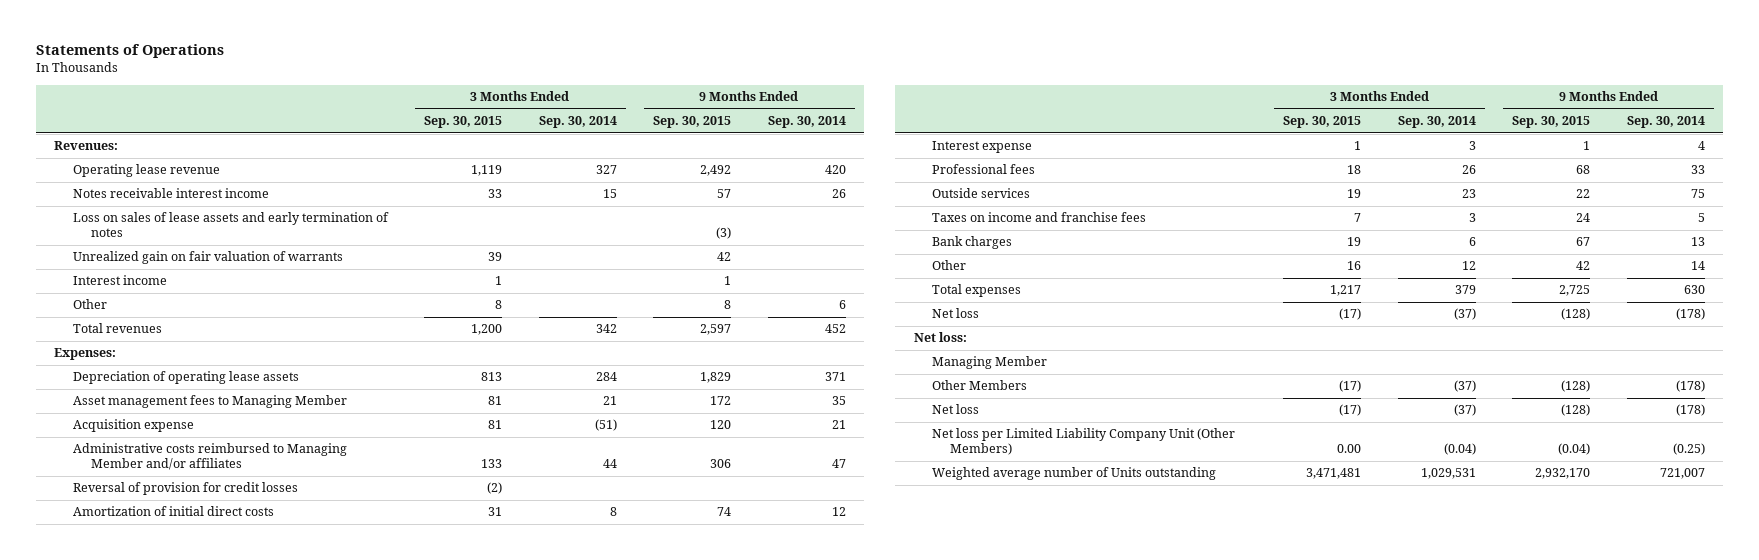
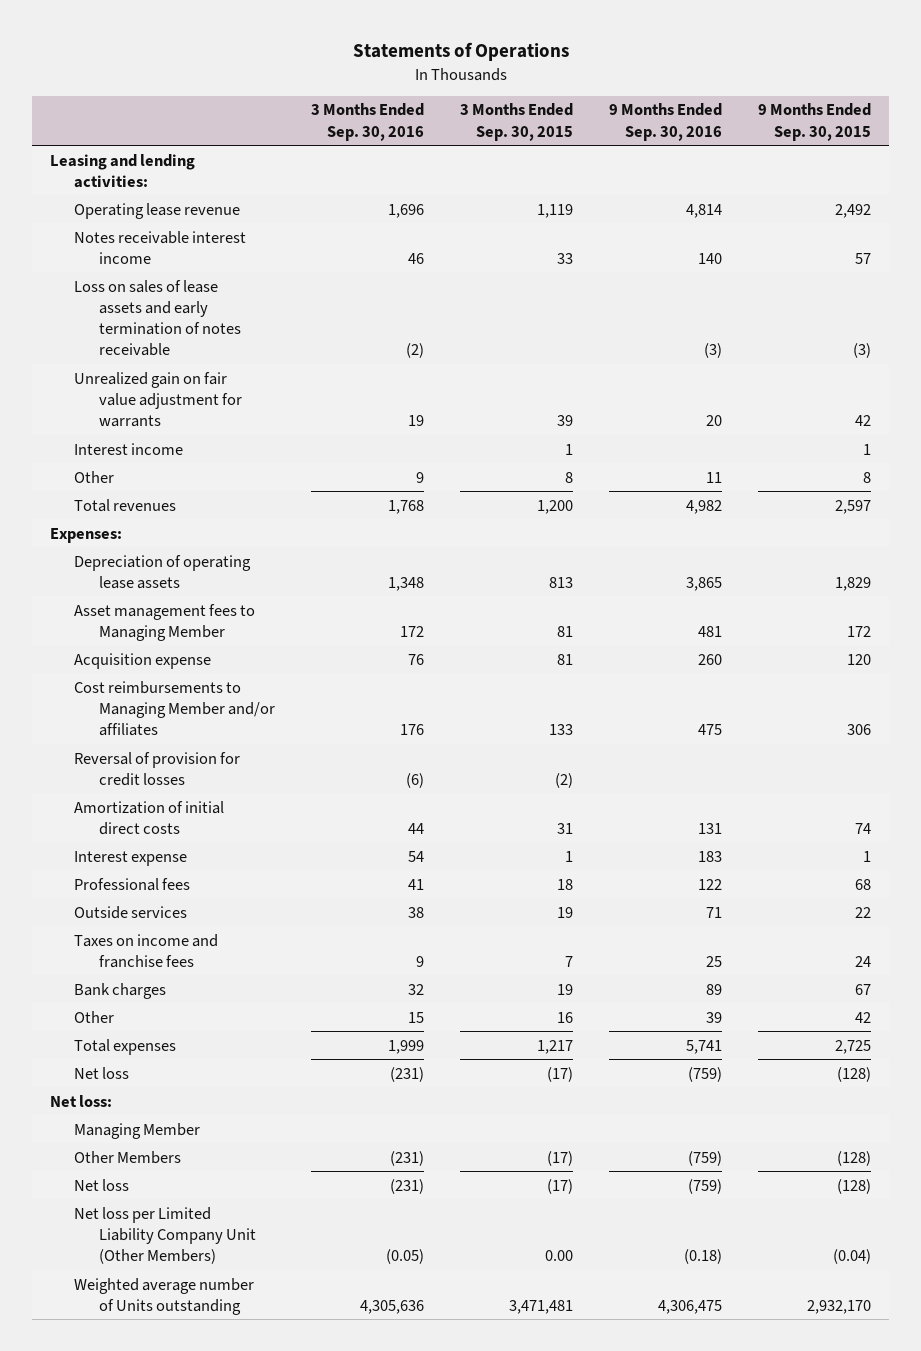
[538,116,617,129] Sep. 30, 2014 -> none
[767,116,846,129] Sep. 30, 2014 -> none
none -> [310,103,424,141] 3 Months Ended Sep. 30, 2016
none -> [608,103,722,141] 9 Months Ended Sep. 30, 2016
[54,141,119,151] Revenues: -> none
none -> [50,153,196,188] Leasing and lending activities:
[72,212,389,238] Loss on sales of lease assets and early termination of notes -> [74,279,241,357] Loss on sales of lease assets and early termination of notes receivable
[72,251,343,265] Unrealized gain on fair valuation of warrants -> [74,371,242,427] Unrealized gain on fair value adjustment for warrants
[72,443,347,471] Administrative costs reimbursed to Managing Member and/or affiliates -> [74,680,275,736] Cost reimbursements to Managing Member and/or affiliates

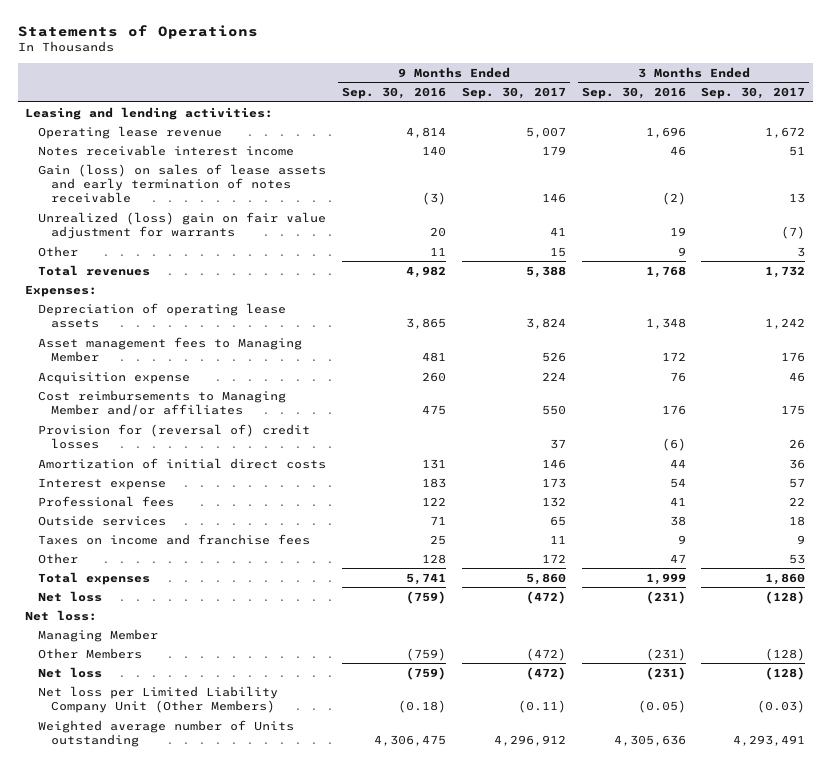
[459,103,573,141] 3 Months Ended Sep. 30, 2015 -> none
[758,103,872,141] 9 Months Ended Sep. 30, 2015 -> none
none -> [461,87,566,100] Sep. 30, 2017
none -> [701,87,806,100] Sep. 30, 2017
[74,442,184,455] Interest income -> none
[74,279,241,357] Loss on sales of lease assets and early termination of notes receivable -> [38,163,327,203] Gain (loss) on sales of lease assets and early termination of notes receivable
[74,371,242,427] Unrealized gain on fair value adjustment for warrants -> [38,211,327,239] Unrealized (loss) gain on fair value adjustment for warrants
[74,751,241,786] Reversal of provision for credit losses -> [38,423,311,449] Provision for (reversal of) credit losses
[74,982,167,999] Bank charges -> none
[407,1011,424,1023] 15 -> [669,553,686,563] 47
[705,1011,722,1023] 39 -> [422,553,447,564] 128

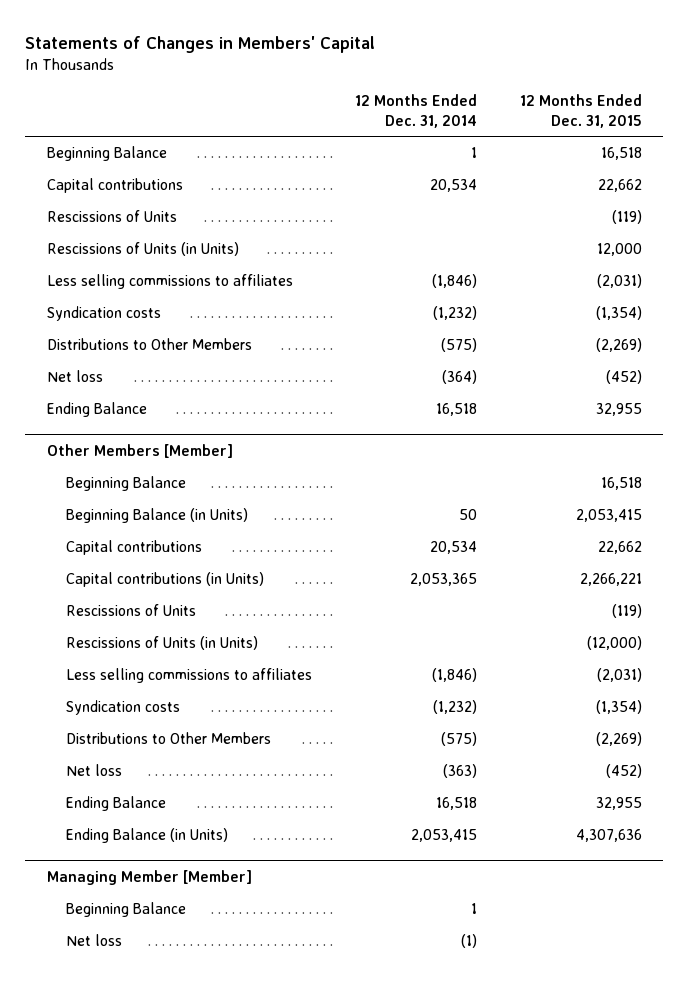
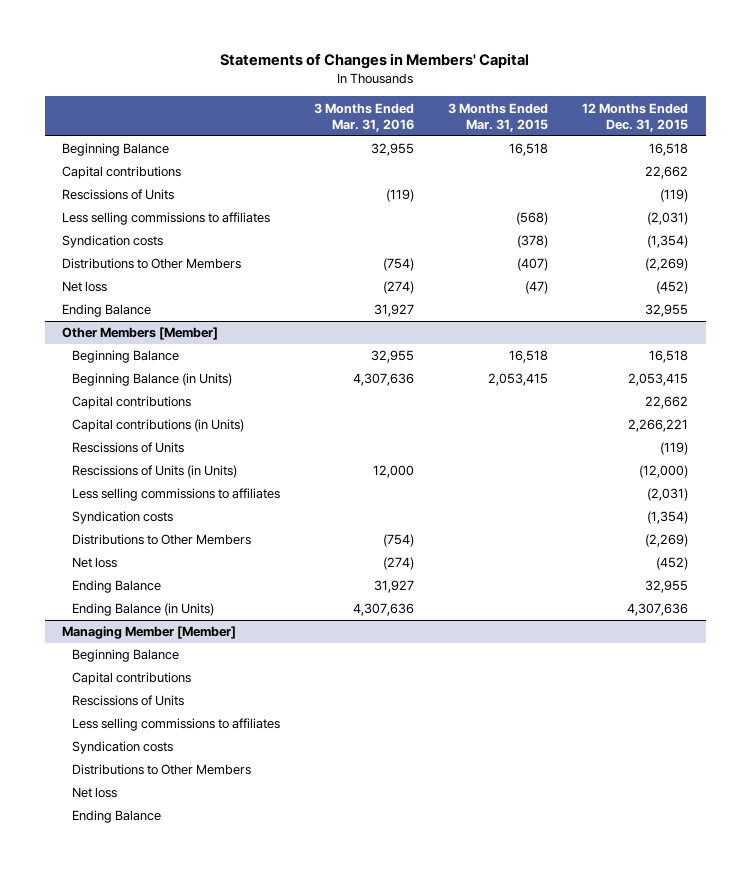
[354,94,477,128] 12 Months Ended Dec. 31, 2014 -> none
none -> [314,102,415,133] 3 Months Ended Mar. 31, 2016
none -> [448,102,549,133] 3 Months Ended Mar. 31, 2015
[46,242,239,257] Rescissions of Units (in Units) -> none
none -> [71,672,191,686] Capital contributions
none -> [71,695,184,707] Rescissions of Units
none -> [71,718,280,732] Less selling commissions to affiliates
none -> [71,741,173,755] Syndication costs
none -> [71,764,251,776] Distributions to Other Members
none -> [71,810,161,824] Ending Balance

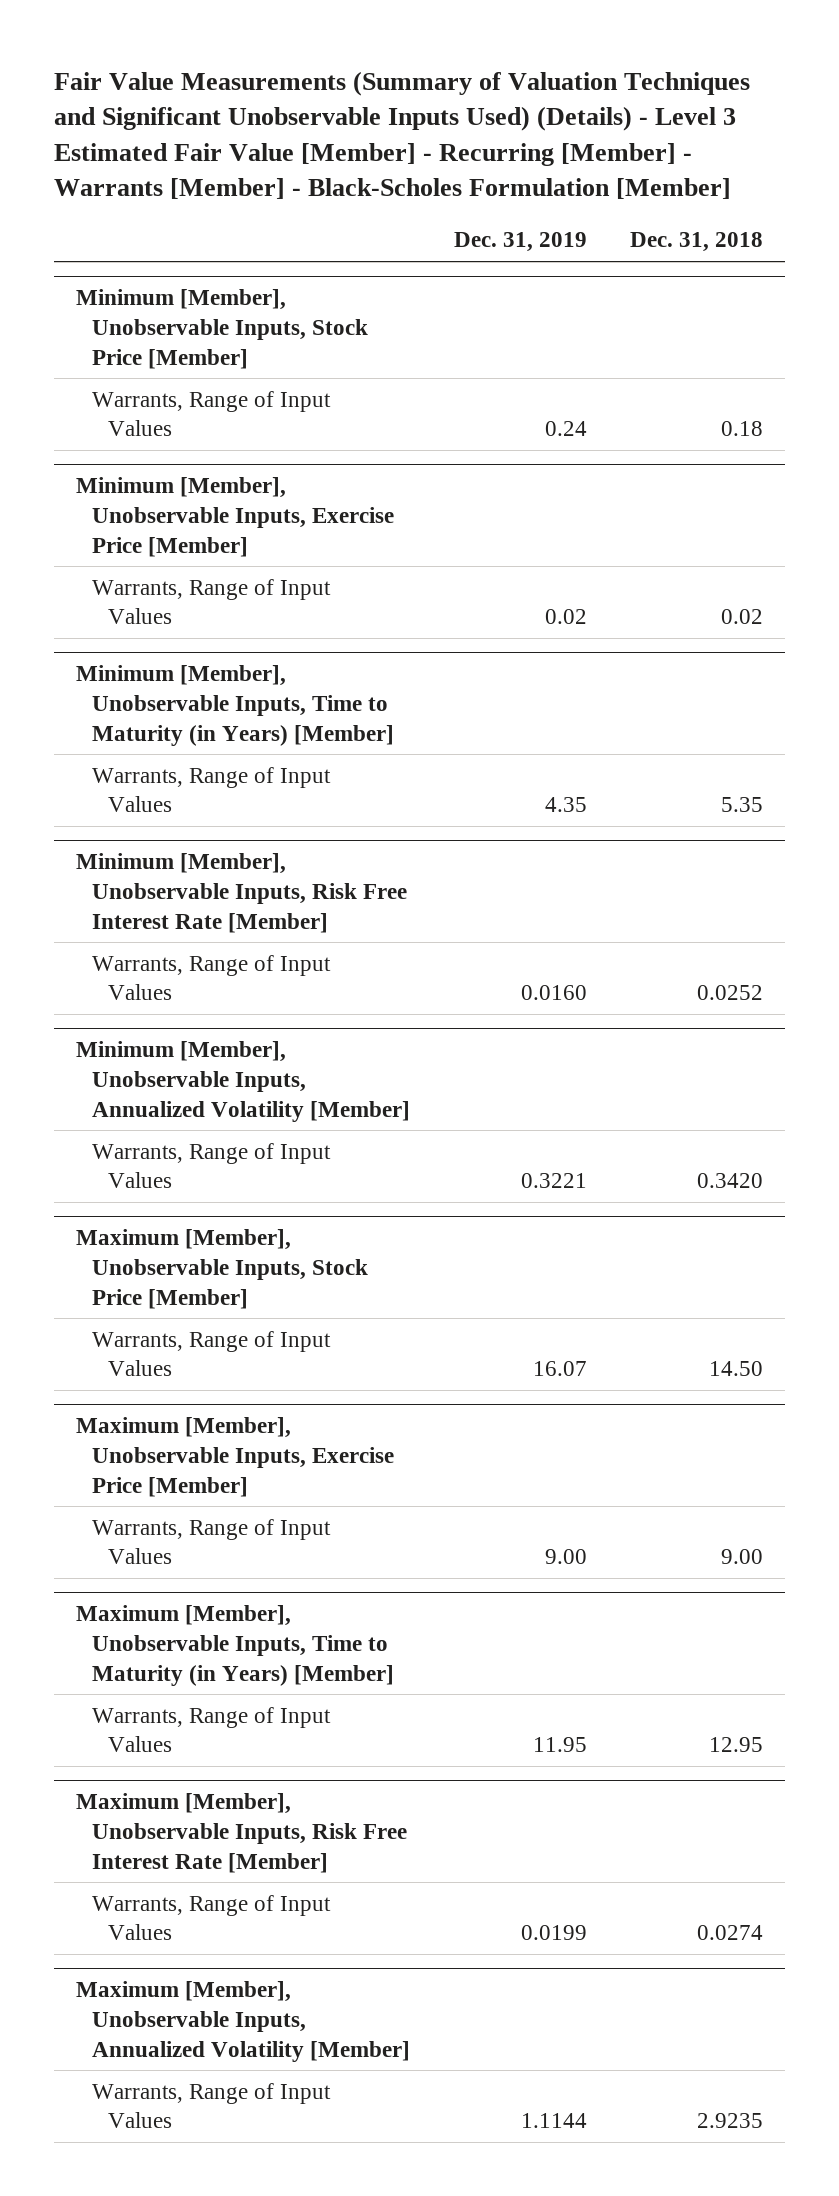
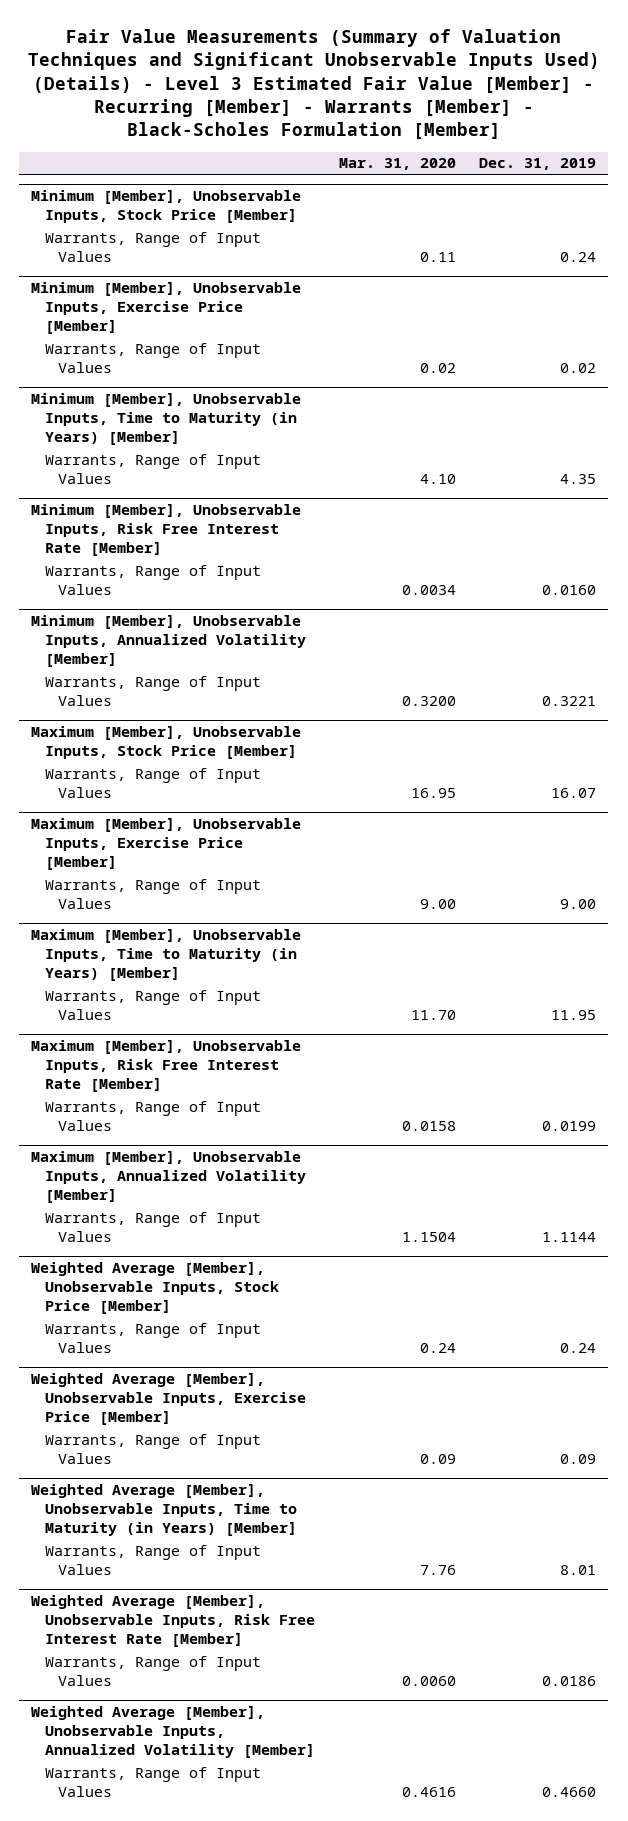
[629,232,763,253] Dec. 31, 2018 -> none
none -> [338,158,456,171] Mar. 31, 2020
none -> [31,1262,279,1314] Weighted Average [Member], Unobservable Inputs, Stock Price [Member]
none -> [44,1322,261,1353] Warrants, Range of Input Values
none -> [31,1373,306,1425] Weighted Average [Member], Unobservable Inputs, Exercise Price [Member]
none -> [44,1433,261,1464] Warrants, Range of Input Values
none -> [31,1484,297,1536] Weighted Average [Member], Unobservable Inputs, Time to Maturity (in Years) [Member]
none -> [44,1544,261,1575] Warrants, Range of Input Values
none -> [31,1595,315,1647] Weighted Average [Member], Unobservable Inputs, Risk Free Interest Rate [Member]
none -> [44,1655,261,1686] Warrants, Range of Input Values
none -> [31,1706,315,1758] Weighted Average [Member], Unobservable Inputs, Annualized Volatility [Member]
none -> [44,1766,261,1797] Warrants, Range of Input Values

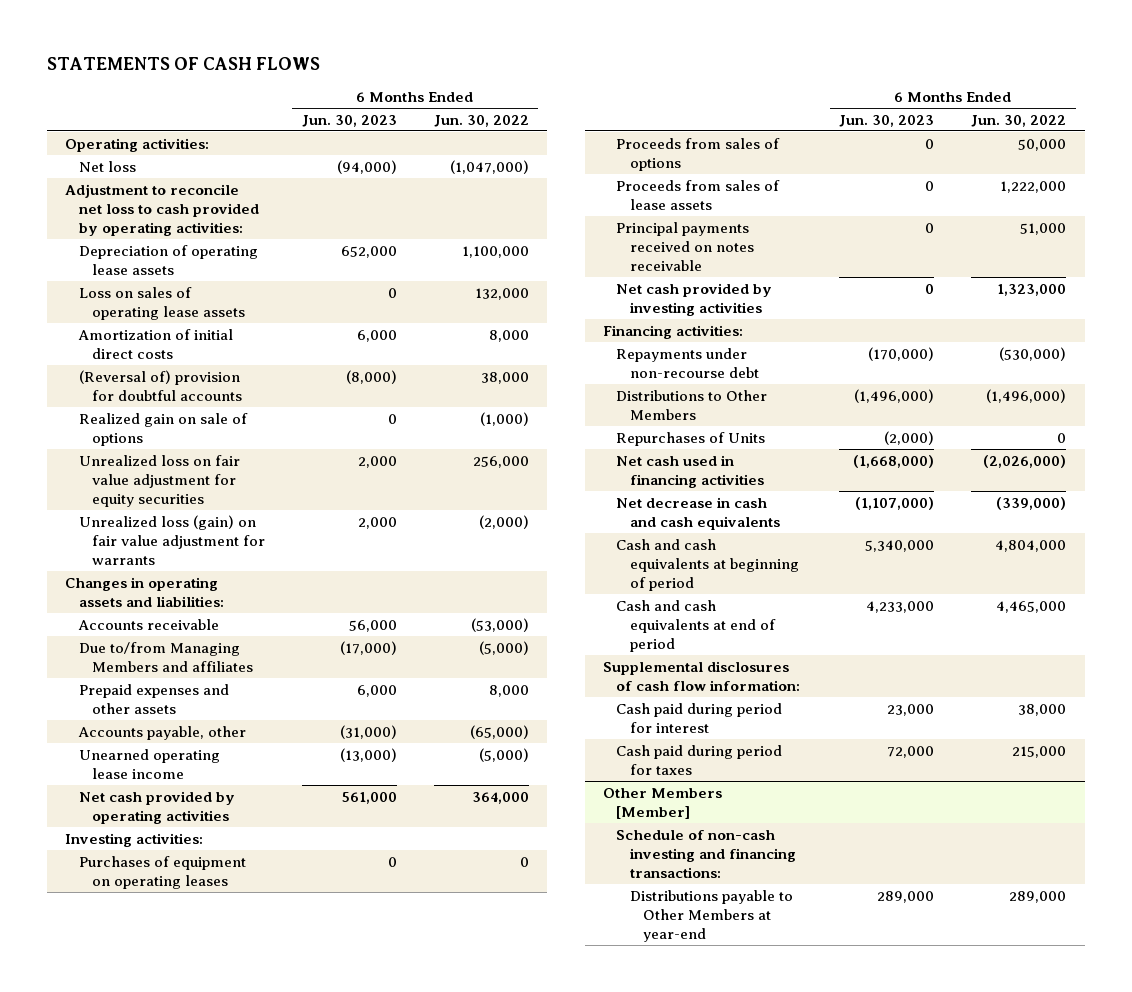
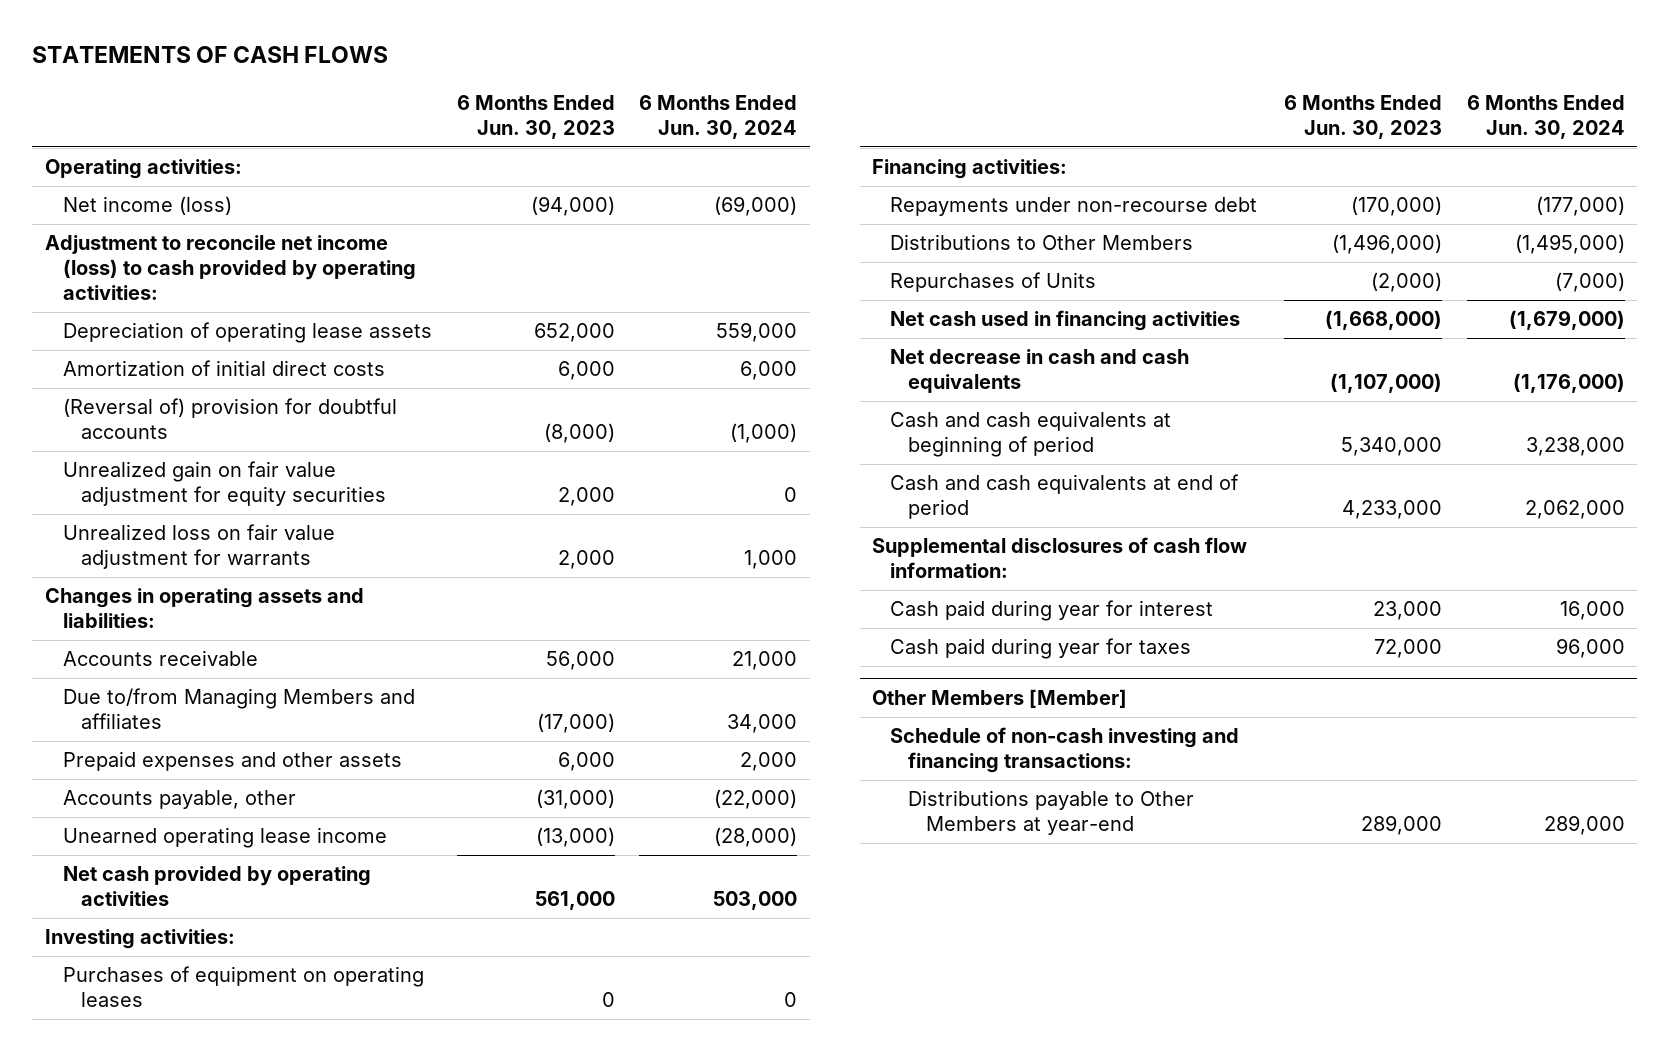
[433,114,529,127] Jun. 30, 2022 -> none
none -> [639,94,798,139] 6 Months Ended Jun. 30, 2024
[78,160,136,172] Net loss -> [62,196,232,216] Net income (loss)
[65,183,259,236] Adjustment to reconcile net loss to cash provided by operating activities: -> [44,235,416,301] Adjustment to reconcile net income (loss) to cash provided by operating activities:
[78,286,245,320] Loss on sales of operating lease assets -> none
[78,412,248,446] Realized gain on sale of options -> none
[78,454,240,507] Unrealized loss on fair value adjustment for equity securities -> [62,461,387,507] Unrealized gain on fair value adjustment for equity securities
[78,514,265,565] Unrealized loss (gain) on fair value adjustment for warrants -> [62,524,335,570] Unrealized loss on fair value adjustment for warrants
[616,137,781,171] Proceeds from sales of options -> none
[616,179,781,210] Proceeds from sales of lease assets -> none
[616,221,754,271] Principal payments received on notes receivable -> none
[616,282,773,316] Net cash provided by investing activities -> none
[616,702,783,733] Cash paid during period for interest -> [890,600,1214,622] Cash paid during year for interest
[616,744,783,775] Cash paid during period for taxes -> [890,638,1192,660] Cash paid during year for taxes

